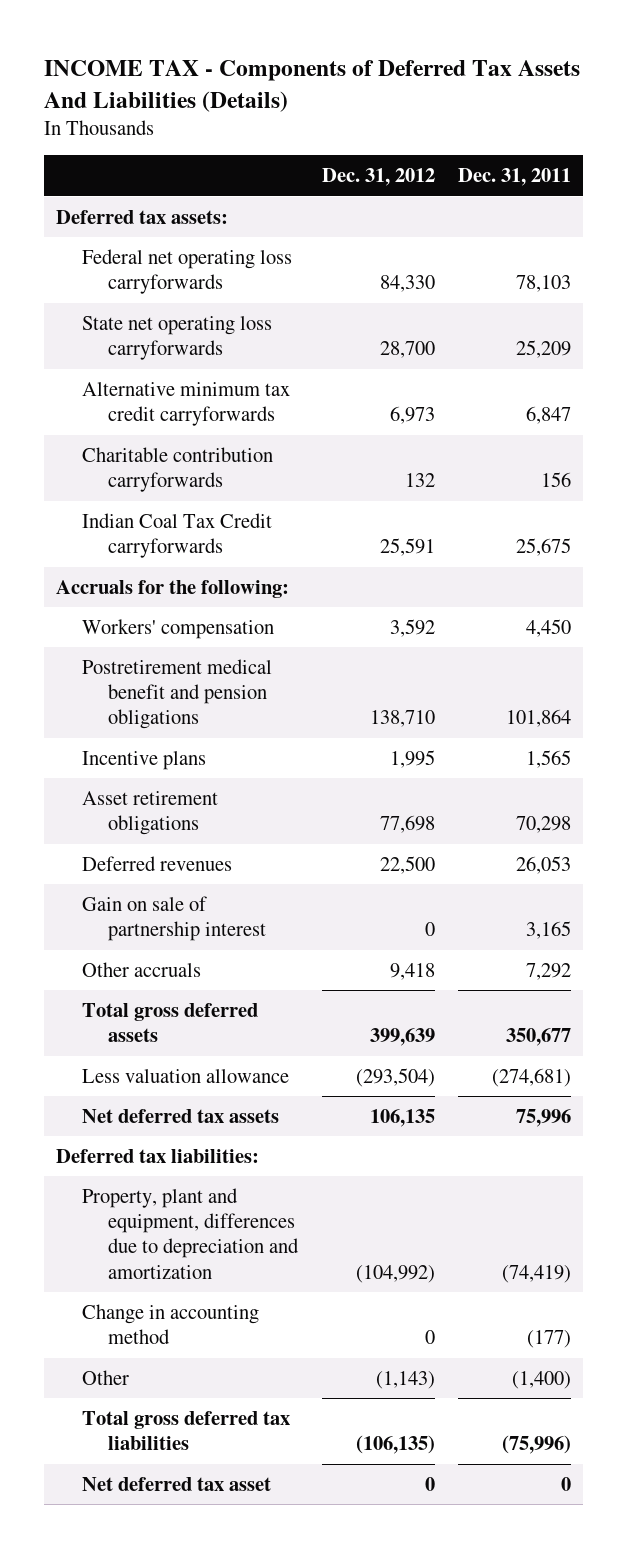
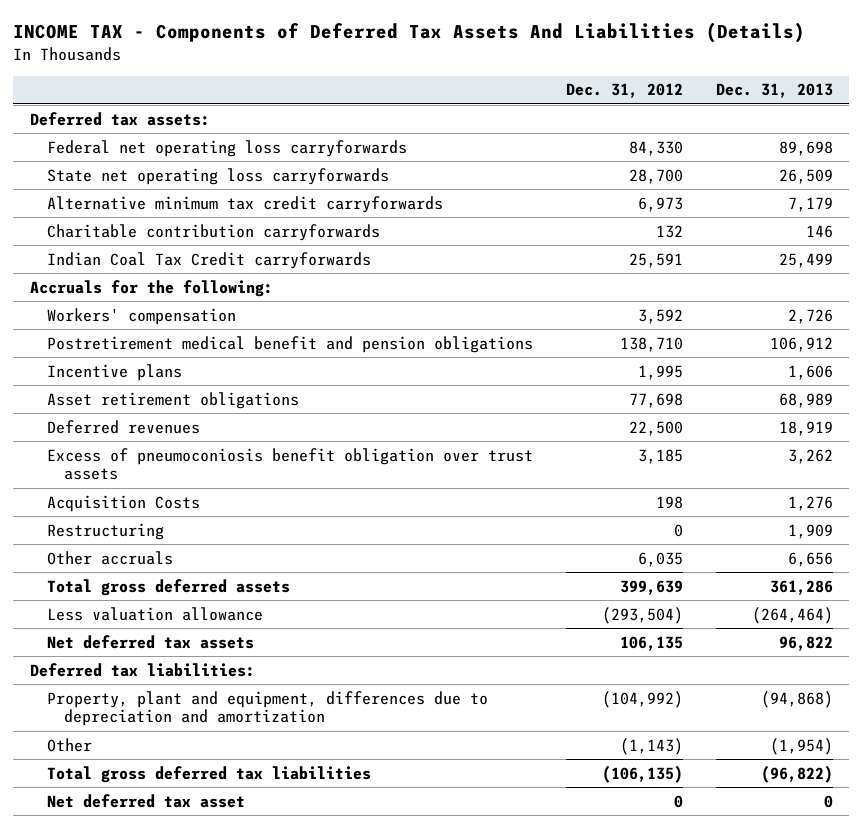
[457,168,571,187] Dec. 31, 2011 -> none
none -> [715,83,833,99] Dec. 31, 2013
[82,895,267,942] Gain on sale of partnership interest -> none
none -> [46,447,533,481] Excess of pneumoconiosis benefit obligation over trust assets
none -> [46,494,200,512] Acquisition Costs
none -> [46,522,164,540] Restructuring
[389,962,435,980] 9,418 -> [637,551,683,567] 6,035
[82,1303,260,1345] Change in accounting method -> none

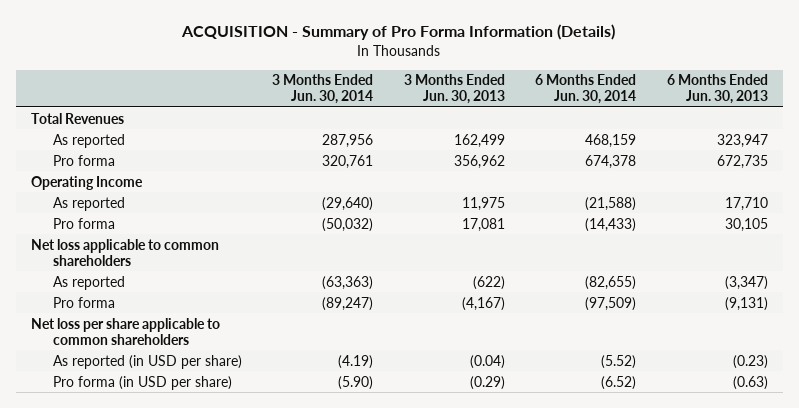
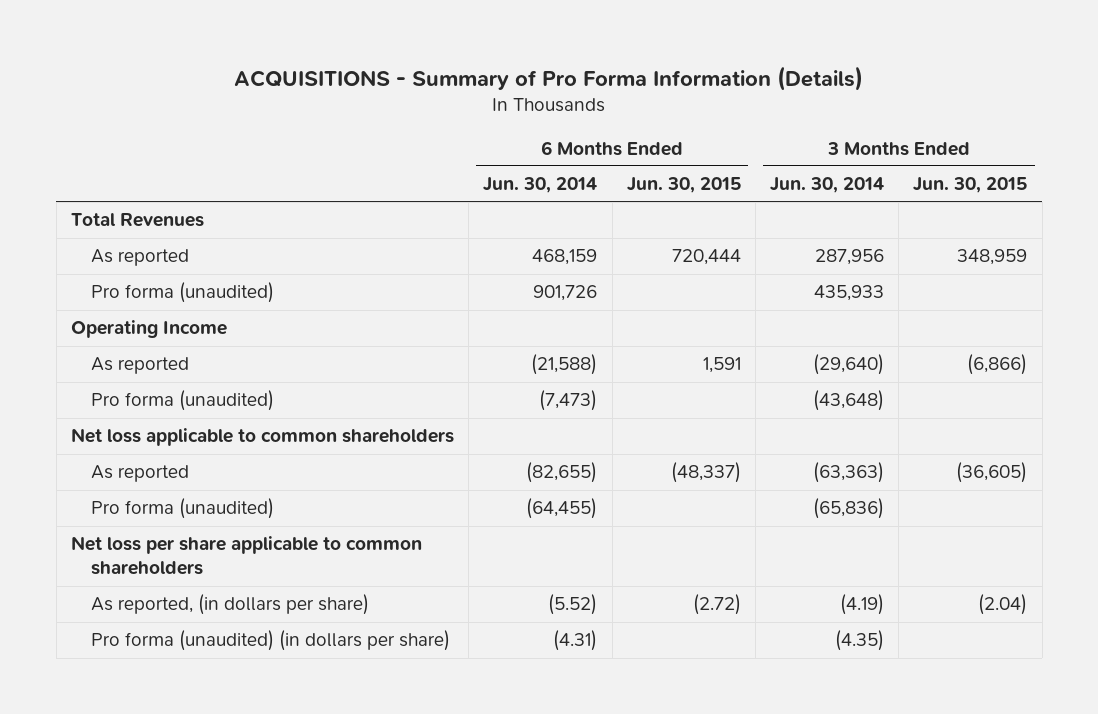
[181,24,616,41] ACQUISITION - Summary of Pro Forma Information (Details) -> [234,65,864,91] ACQUISITIONS - Summary of Pro Forma Information (Details)
[403,74,505,105] 3 Months Ended Jun. 30, 2013 -> none
[666,74,768,105] 6 Months Ended Jun. 30, 2013 -> none
none -> [626,177,741,194] Jun. 30, 2015
none -> [913,177,1028,194] Jun. 30, 2015
[52,154,115,166] Pro forma -> [91,282,275,304] Pro forma (unaudited)
[322,154,374,169] 320,761 -> [814,285,885,302] 435,933
[585,154,637,169] 674,378 -> [533,285,598,302] 901,726
[52,217,115,229] Pro forma -> [91,390,275,412] Pro forma (unaudited)
[322,217,374,232] (50,032) -> [813,390,885,412] (43,648)
[585,217,637,232] (14,433) -> [539,390,598,412] (7,473)
[52,296,115,308] Pro forma -> [91,498,275,520] Pro forma (unaudited)
[322,296,374,311] (89,247) -> [813,498,885,520] (65,836)
[585,296,637,311] (97,509) -> [526,498,598,520] (64,455)
[52,354,242,369] As reported (in USD per share) -> [91,594,370,616] As reported, (in dollars per share)
[52,375,232,390] Pro forma (in USD per share) -> [91,630,451,652] Pro forma (unaudited) (in dollars per share)
[338,375,374,390] (5.90) -> [835,630,885,652] (4.35)
[601,375,637,390] (6.52) -> [553,630,598,652] (4.31)

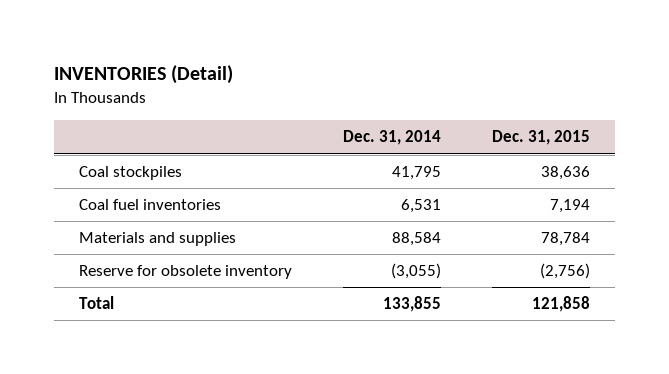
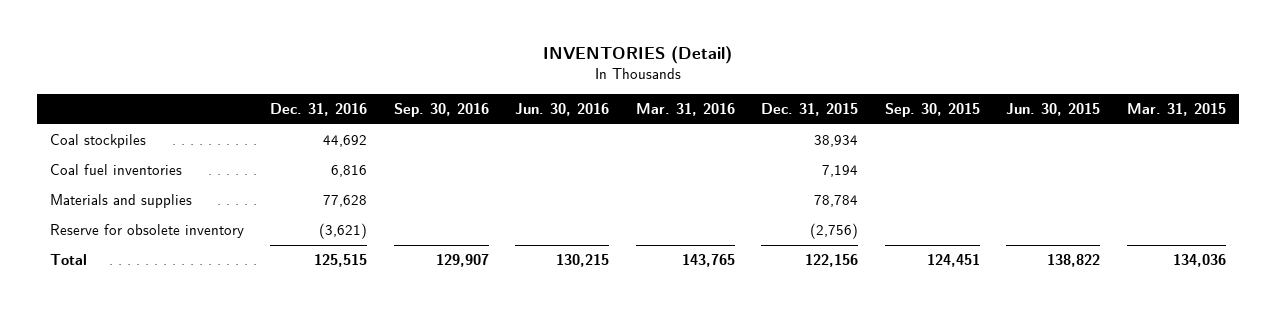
[343,130,442,146] Dec. 31, 2014 -> none
none -> [270,103,368,117] Dec. 31, 2016
none -> [393,103,489,118] Sep. 30, 2016
none -> [515,103,610,117] Jun. 30, 2016
none -> [635,103,735,117] Mar. 31, 2016
none -> [884,103,980,118] Sep. 30, 2015
none -> [1006,103,1101,117] Jun. 30, 2015
none -> [1126,103,1226,117] Mar. 31, 2015
[541,166,591,181] 38,636 -> [814,134,859,147] 38,934
[532,296,591,313] 121,858 -> [805,253,859,267] 122,156

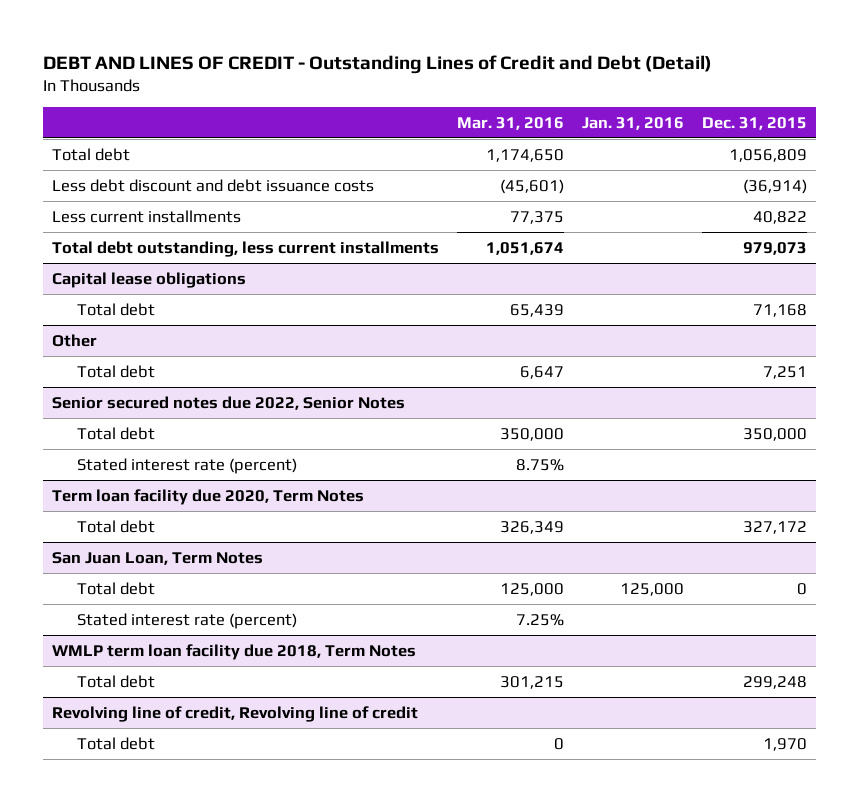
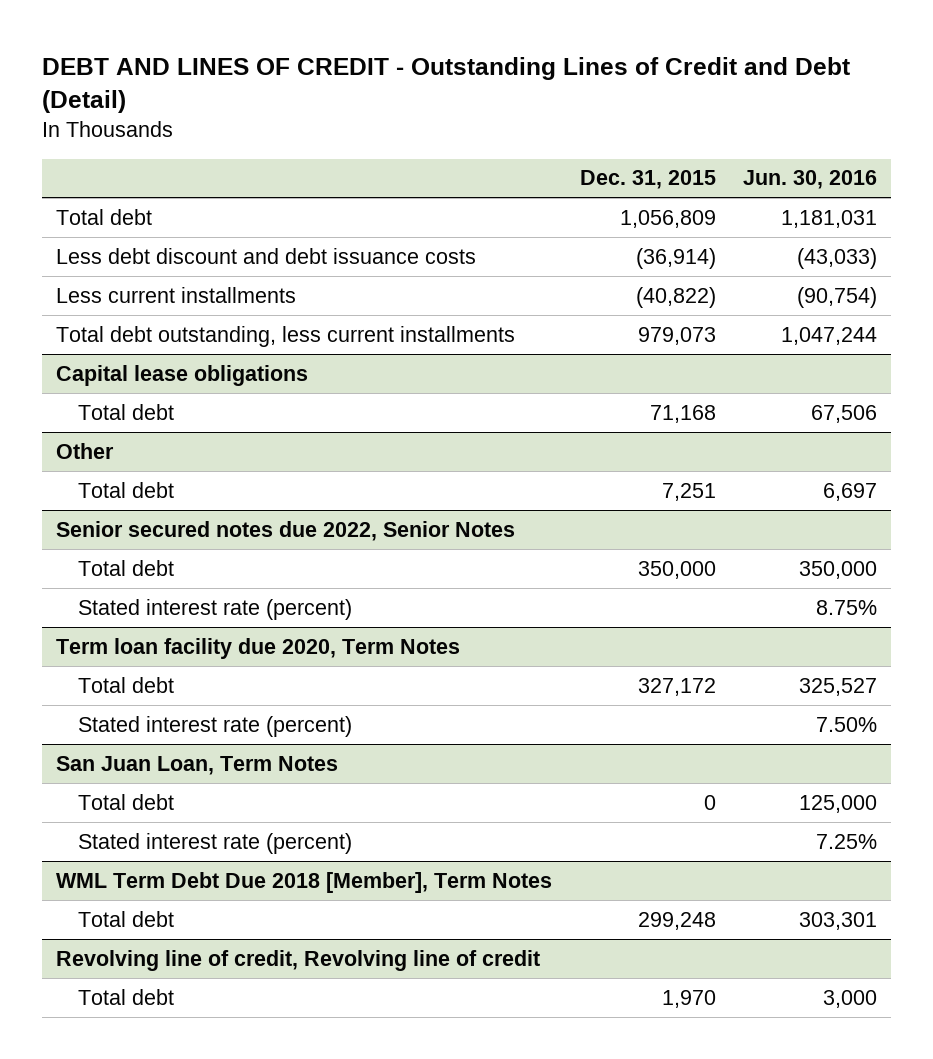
[457,116,565,130] Mar. 31, 2016 -> none
[582,116,685,130] Jan. 31, 2016 -> none
none -> [743,170,878,190] Jun. 30, 2016
[753,210,808,224] 40,822 -> [635,286,716,308] (40,822)
none -> [77,715,352,737] Stated interest rate (percent)
[52,643,417,660] WMLP term loan facility due 2018, Term Notes -> none
none -> [55,871,552,893] WML Term Debt Due 2018 [Member], Term Notes

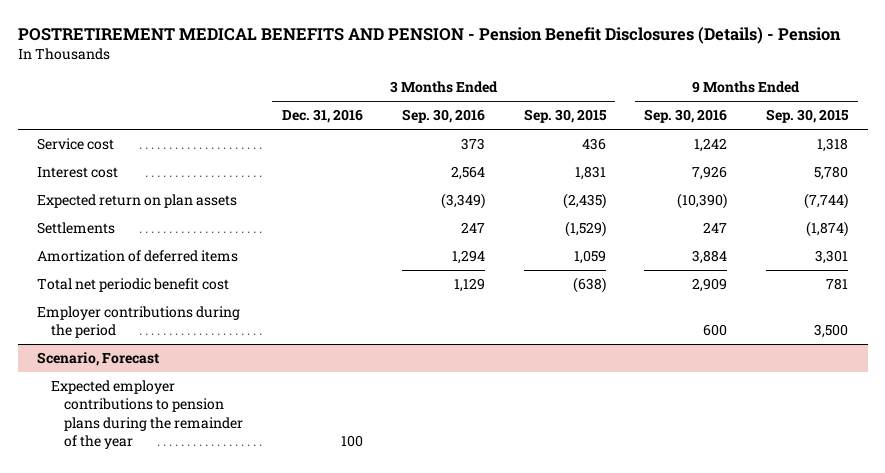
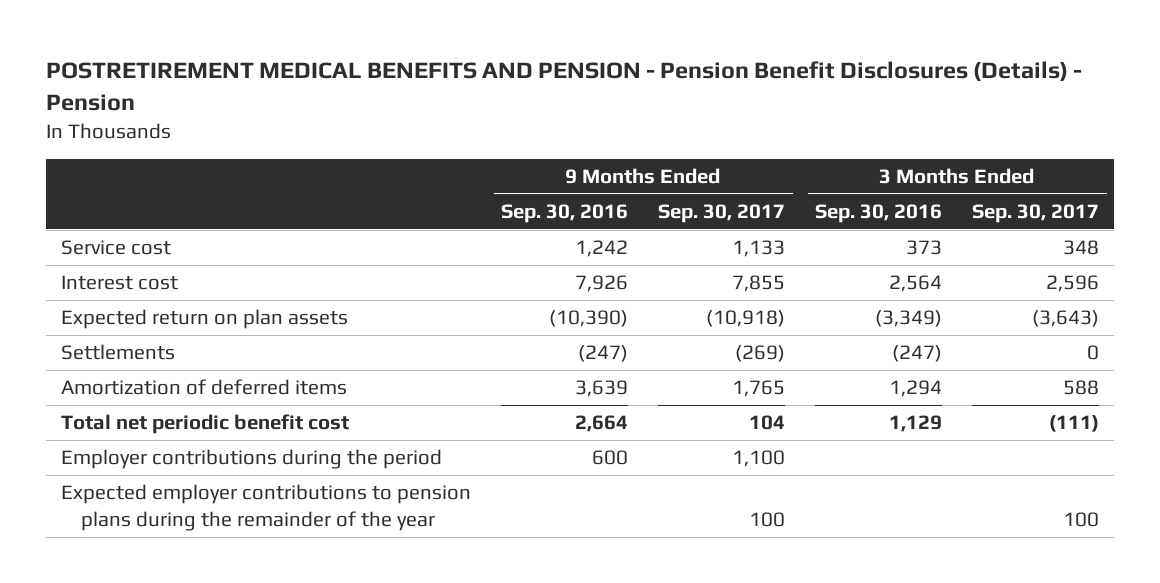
[281,109,363,124] Dec. 31, 2016 -> none
[523,109,607,124] Sep. 30, 2015 -> none
[766,109,850,124] Sep. 30, 2015 -> none
none -> [658,203,786,223] Sep. 30, 2017
none -> [972,203,1100,223] Sep. 30, 2017
[460,222,485,234] 247 -> [892,345,943,363] (247)
[703,222,728,234] 247 -> [578,345,629,363] (247)
[692,250,728,265] 3,884 -> [575,380,629,398] 3,639
[692,278,728,293] 2,909 -> [575,415,629,433] 2,664
[37,352,160,367] Scenario, Forecast -> none

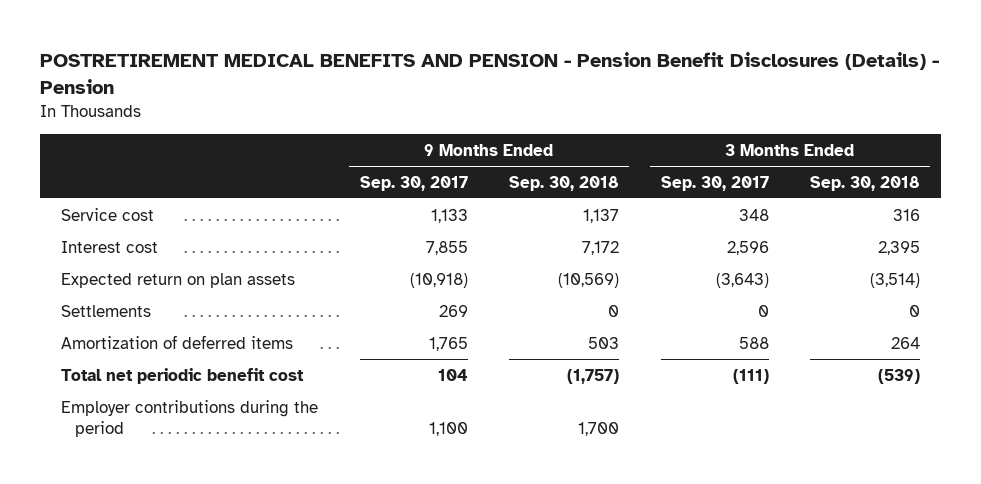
[501,203,629,223] Sep. 30, 2016 -> none
[815,203,943,223] Sep. 30, 2016 -> none
none -> [509,175,620,191] Sep. 30, 2018
none -> [810,175,921,191] Sep. 30, 2018
[735,345,786,363] (269) -> [438,304,468,317] 269
[61,484,472,531] Expected employer contributions to pension plans during the remainder of the year -> none

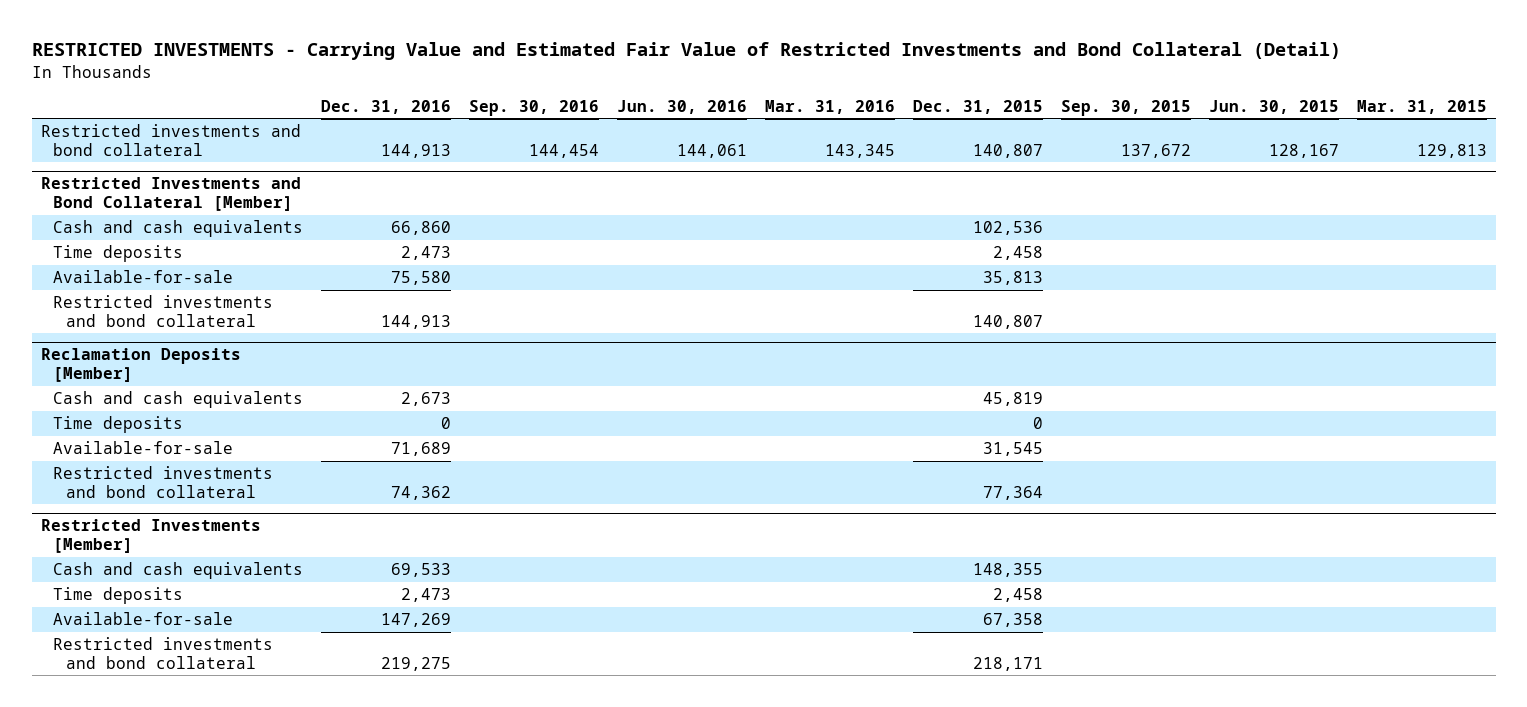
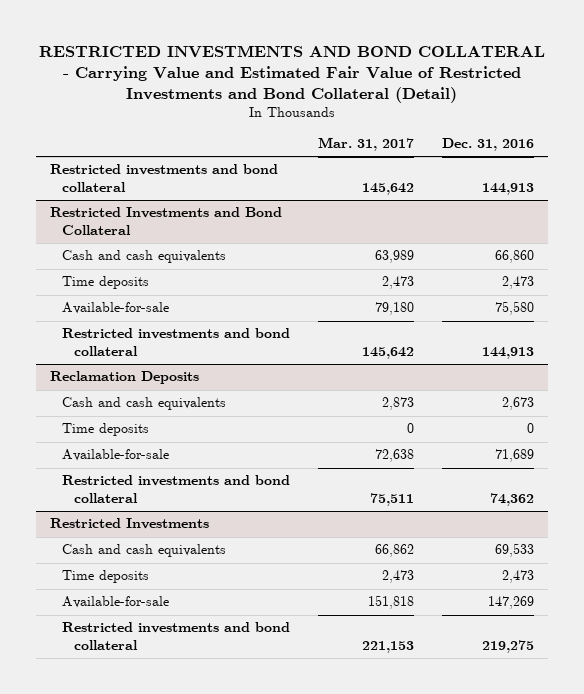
[31,42,1341,61] RESTRICTED INVESTMENTS - Carrying Value and Estimated Fair Value of Restricted Investments and Bond Collateral (Detail) -> [39,44,546,103] RESTRICTED INVESTMENTS AND BOND COLLATERAL - Carrying Value and Estimated Fair Value of Restricted Investments and Bond Collateral (Detail)
[469,99,600,116] Sep. 30, 2016 -> none
[617,99,748,114] Jun. 30, 2016 -> none
[765,99,896,114] Mar. 31, 2016 -> none
[913,99,1044,114] Dec. 31, 2015 -> none
[1060,99,1191,116] Sep. 30, 2015 -> none
[1208,99,1339,114] Jun. 30, 2015 -> none
[1356,99,1487,114] Mar. 31, 2015 -> none
none -> [318,137,415,152] Mar. 31, 2017
[40,177,301,212] Restricted Investments and Bond Collateral [Member] -> [49,207,282,235] Restricted Investments and Bond Collateral
[40,348,241,383] Reclamation Deposits [Member] -> [49,371,199,385] Reclamation Deposits
[40,519,261,554] Restricted Investments [Member] -> [49,518,209,530] Restricted Investments

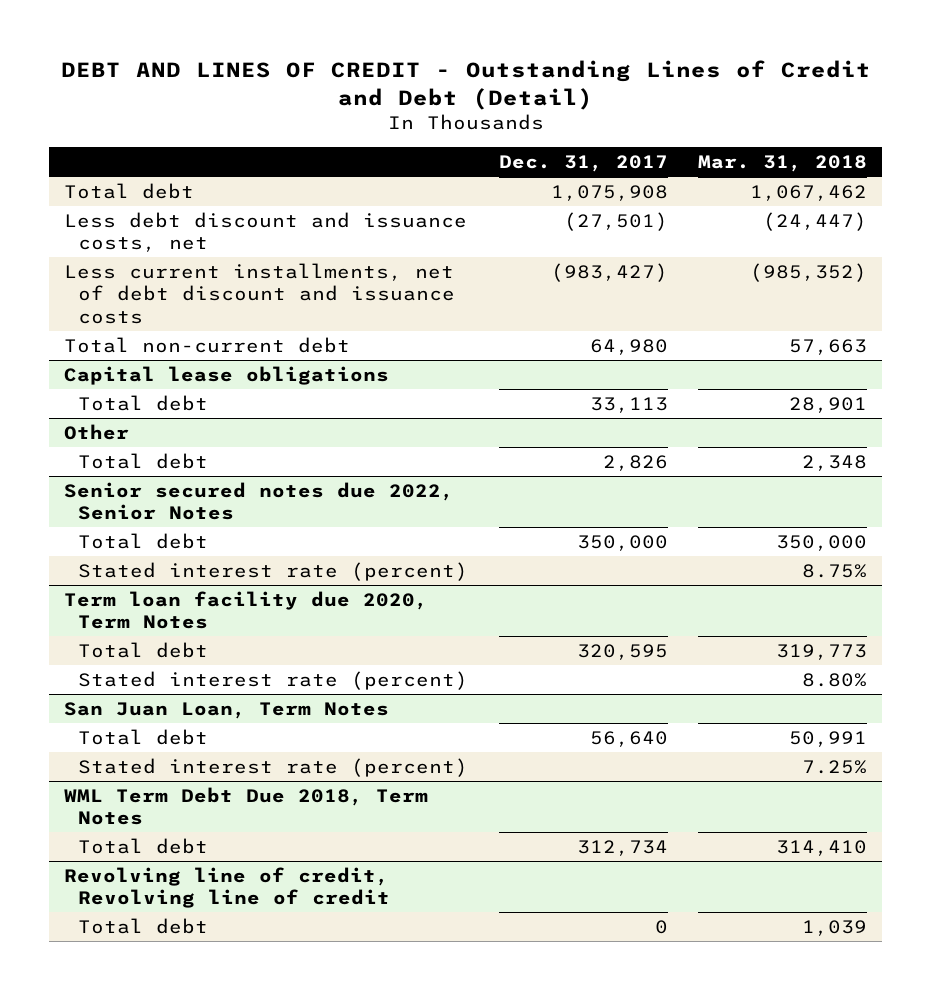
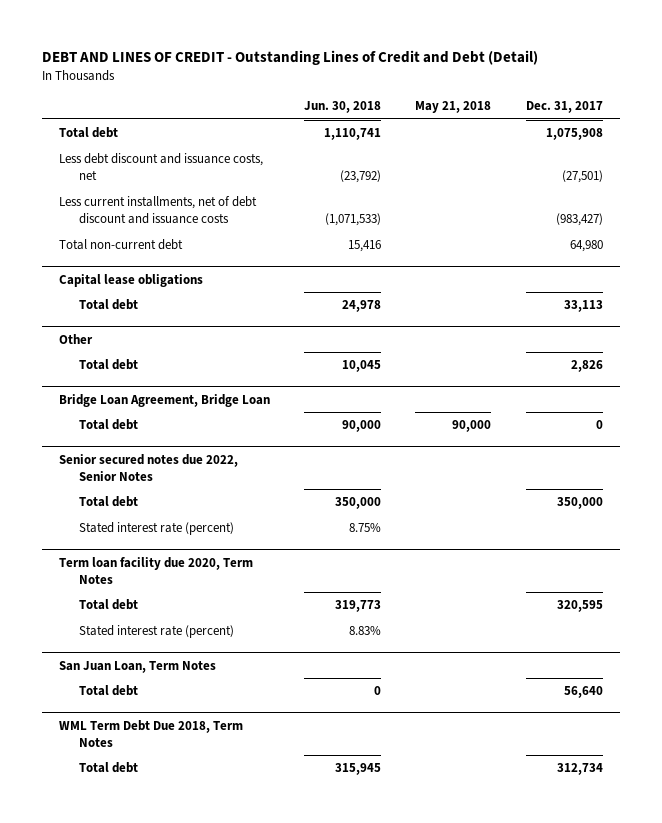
[697,155,867,173] Mar. 31, 2018 -> none
none -> [304,101,382,114] Jun. 30, 2018
none -> [415,101,492,114] May 21, 2018
none -> [59,393,271,407] Bridge Loan Agreement, Bridge Loan
none -> [79,419,139,431] Total debt
[78,757,469,777] Stated interest rate (percent) -> none
[64,866,391,909] Revolving line of credit, Revolving line of credit -> none
[78,917,209,934] Total debt -> none

